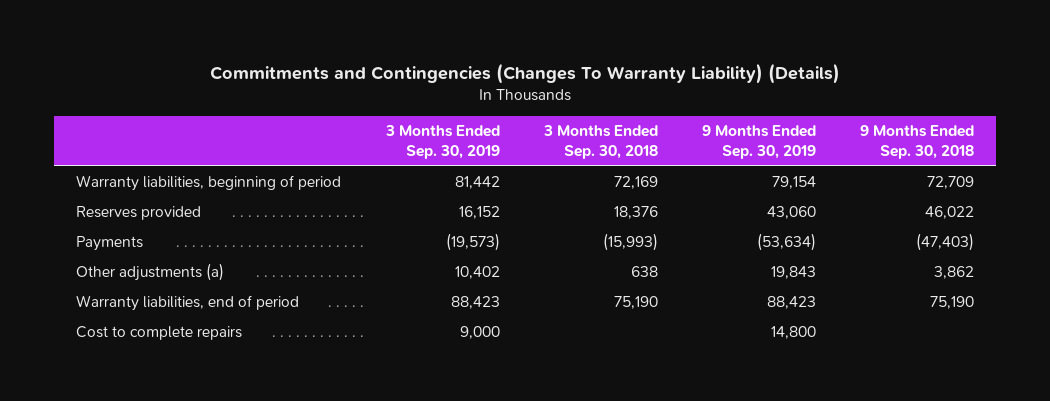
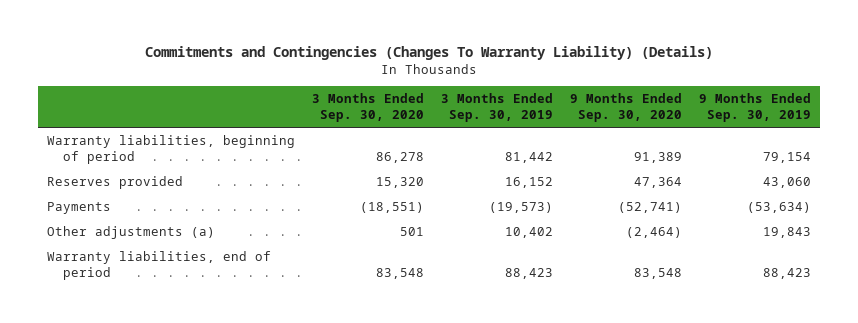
[542,125,658,159] 3 Months Ended Sep. 30, 2018 -> none
[859,125,974,159] 9 Months Ended Sep. 30, 2018 -> none
none -> [311,93,424,122] 3 Months Ended Sep. 30, 2020
none -> [570,93,683,122] 9 Months Ended Sep. 30, 2020
[76,326,243,341] Cost to complete repairs -> none

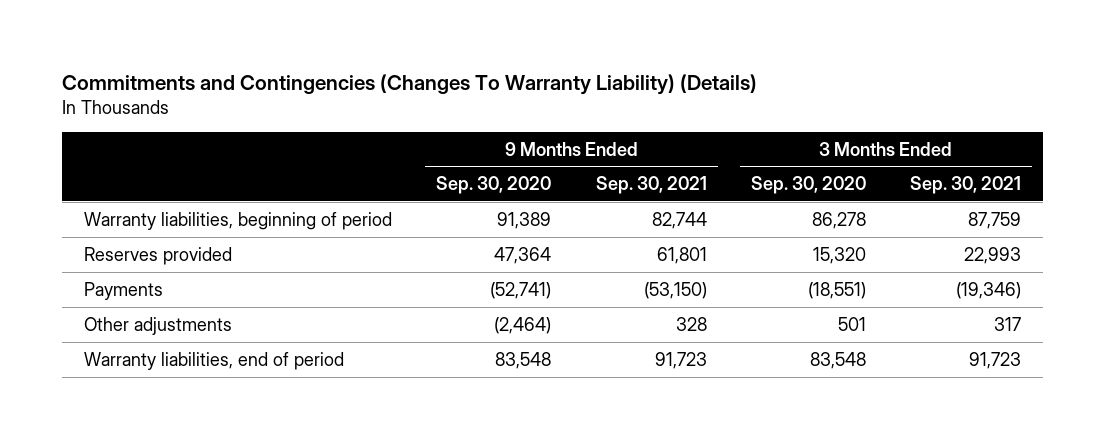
[441,93,554,122] 3 Months Ended Sep. 30, 2019 -> none
[699,93,812,122] 9 Months Ended Sep. 30, 2019 -> none
none -> [595,176,707,195] Sep. 30, 2021
none -> [910,176,1022,195] Sep. 30, 2021
[46,226,215,240] Other adjustments (a) -> [84,316,233,335] Other adjustments

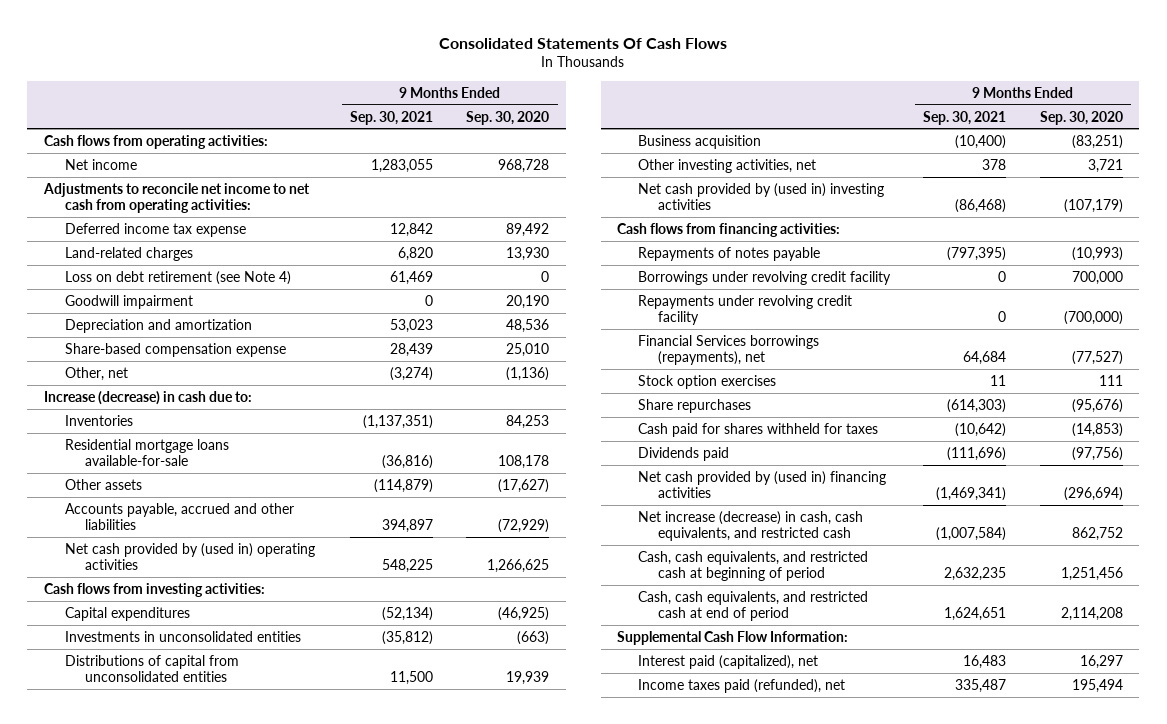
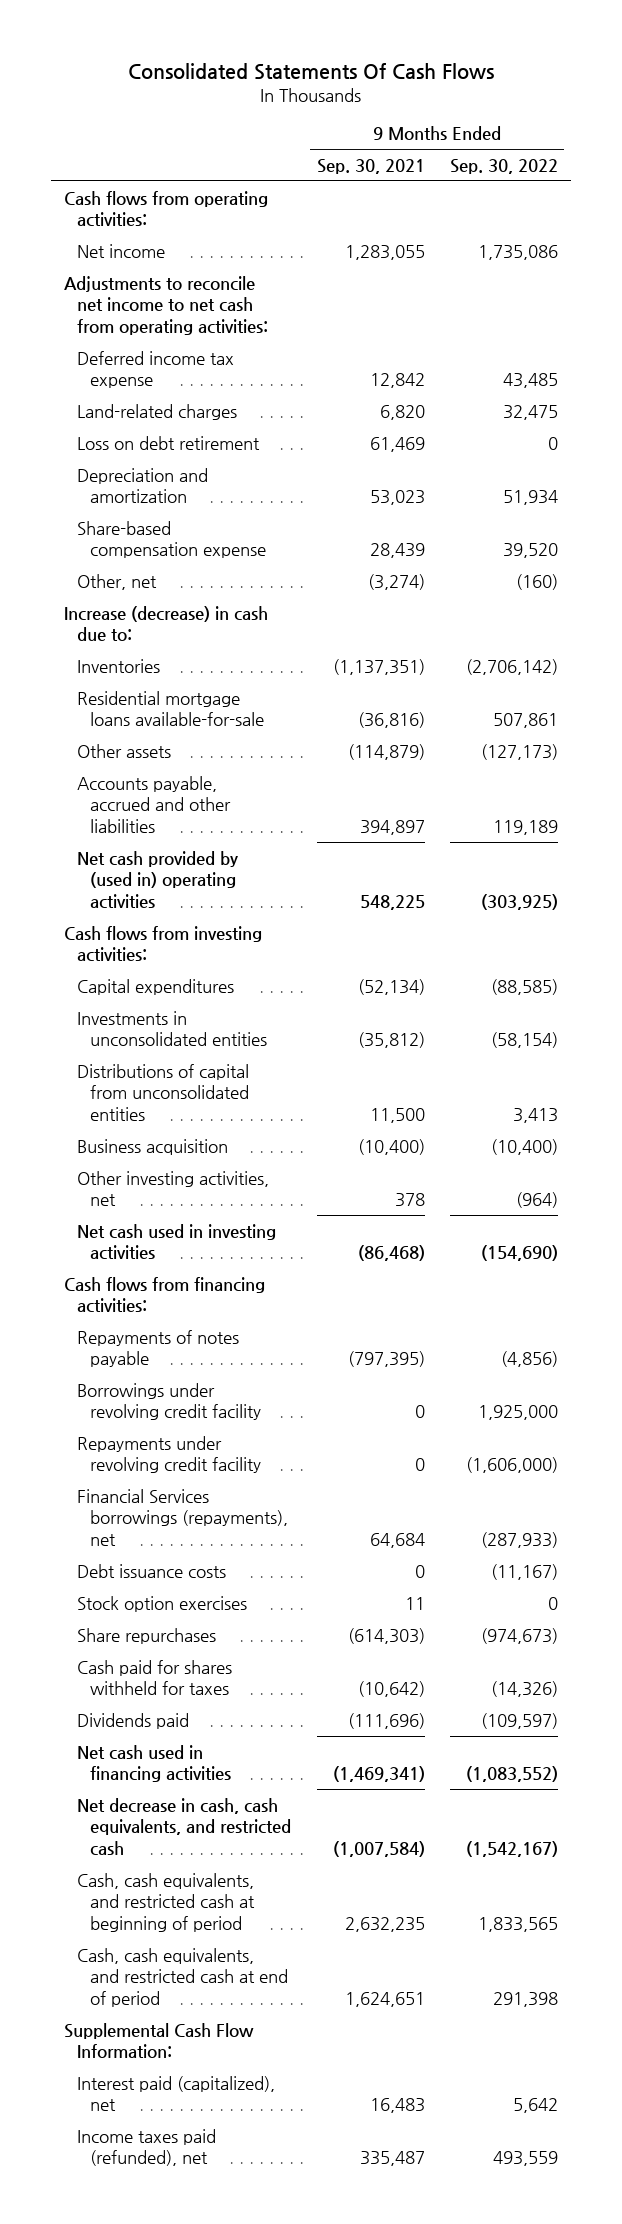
[466,110,550,125] Sep. 30, 2020 -> none
none -> [449,159,558,175] Sep. 30, 2022
[64,294,193,309] Goodwill impairment -> none
[64,270,291,285] Loss on debt retirement (see Note 4) -> [77,435,261,450] Loss on debt retirement
[637,182,884,211] Net cash provided by (used in) investing activities -> [77,1223,277,1261] Net cash used in investing activities
none -> [77,1563,227,1578] Debt issuance costs
[637,470,886,499] Net cash provided by (used in) financing activities -> [77,1744,232,1783] Net cash used in financing activities
[637,510,863,542] Net increase (decrease) in cash, cash equivalents, and restricted cash -> [77,1797,292,1856] Net decrease in cash, cash equivalents, and restricted cash

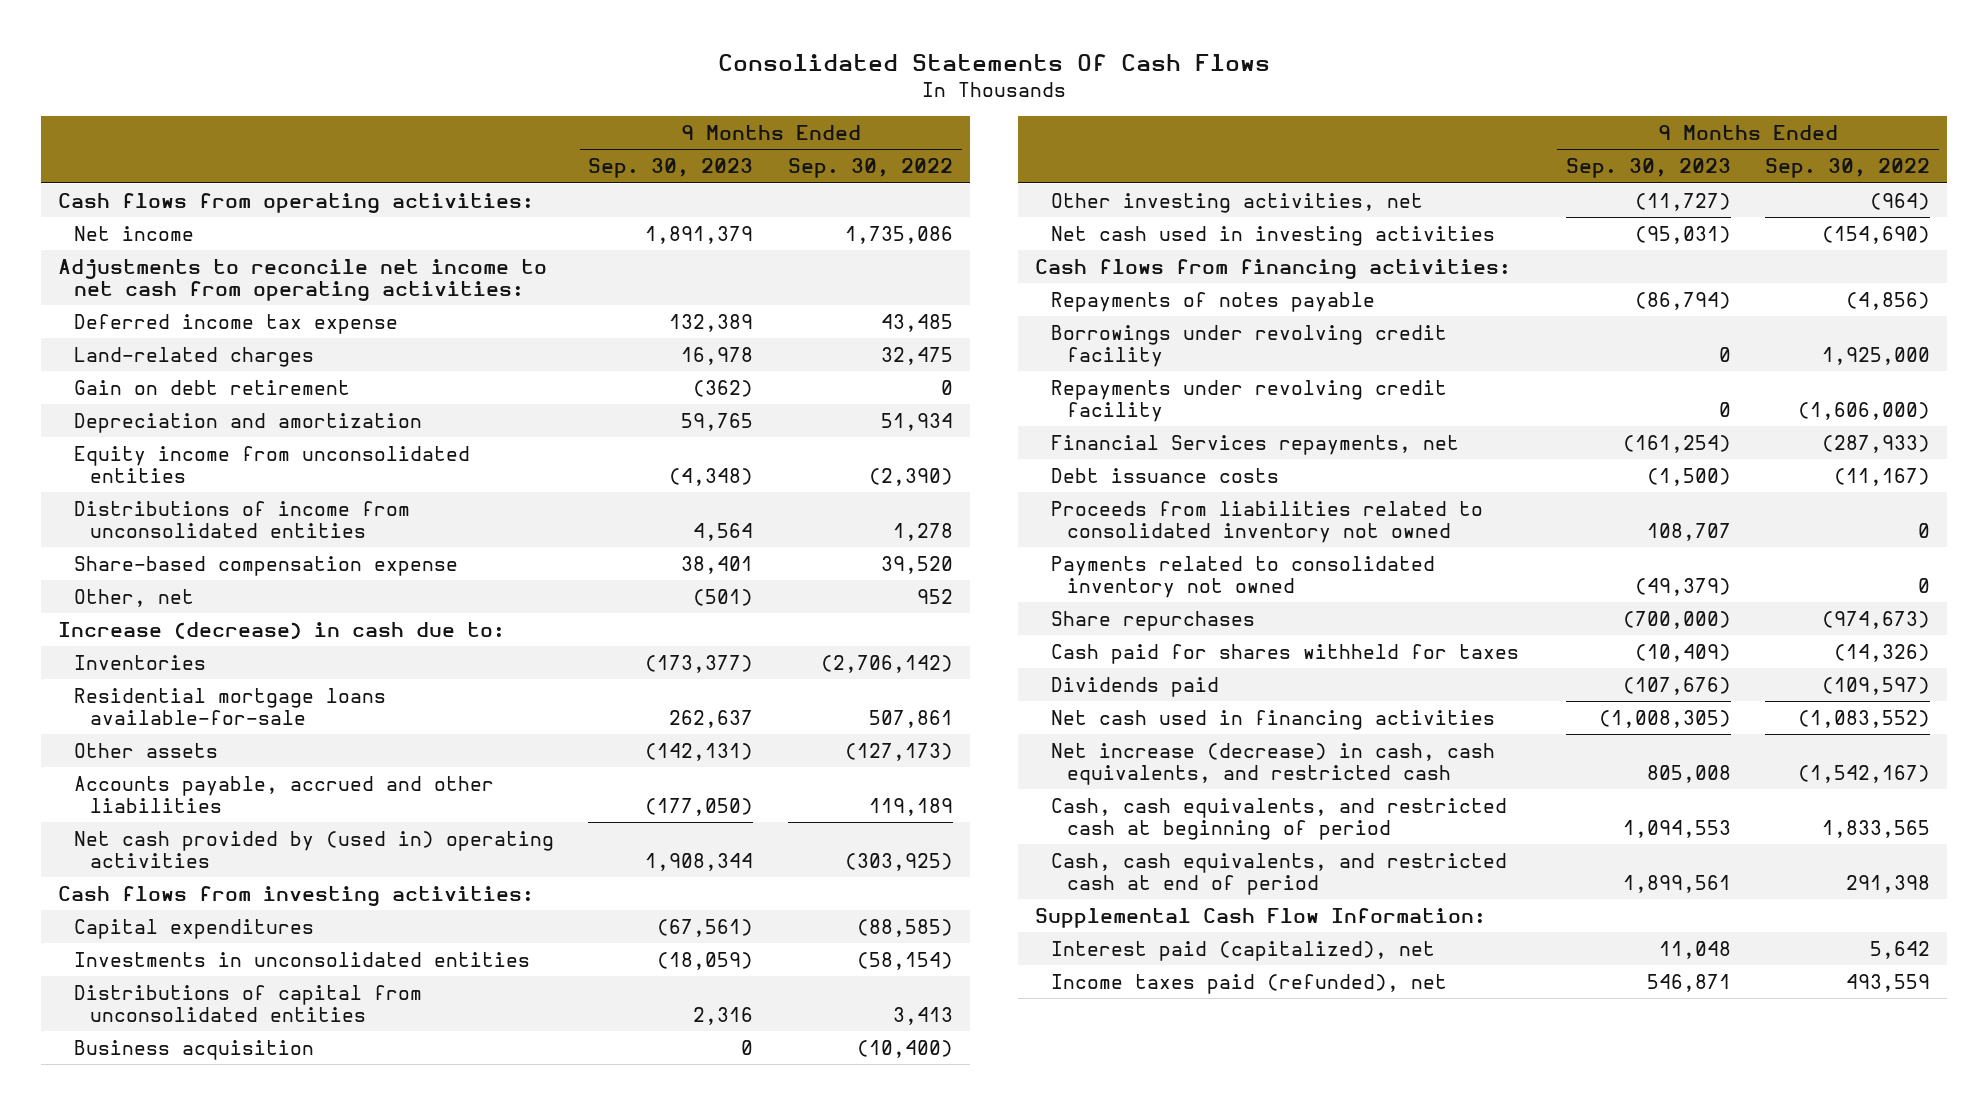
[316,159,425,175] Sep. 30, 2021 -> none
none -> [588,158,754,179] Sep. 30, 2023
[77,435,261,450] Loss on debt retirement -> [74,379,351,395] Gain on debt retirement
none -> [74,445,471,484] Equity income from unconsolidated entities
none -> [74,500,411,539] Distributions of income from unconsolidated entities
[515,573,558,590] (160) -> [916,588,953,604] 952
[77,1488,289,1546] Financial Services borrowings (repayments), net -> [1051,434,1460,455] Financial Services repayments, net
[77,1595,248,1612] Stock option exercises -> none
none -> [1051,500,1484,544] Proceeds from liabilities related to consolidated inventory not owned
none -> [1051,555,1436,599] Payments related to consolidated inventory not owned
[77,1797,292,1856] Net decrease in cash, cash equivalents, and restricted cash -> [1051,742,1496,786] Net increase (decrease) in cash, cash equivalents, and restricted cash

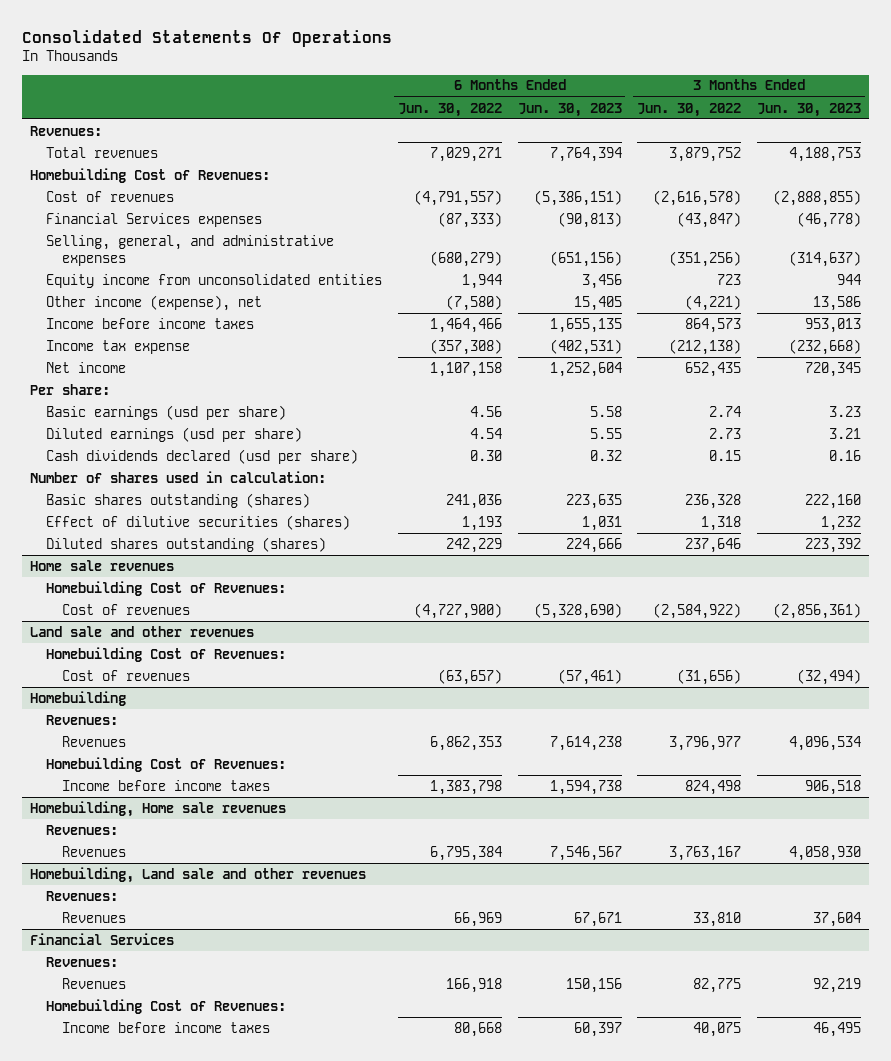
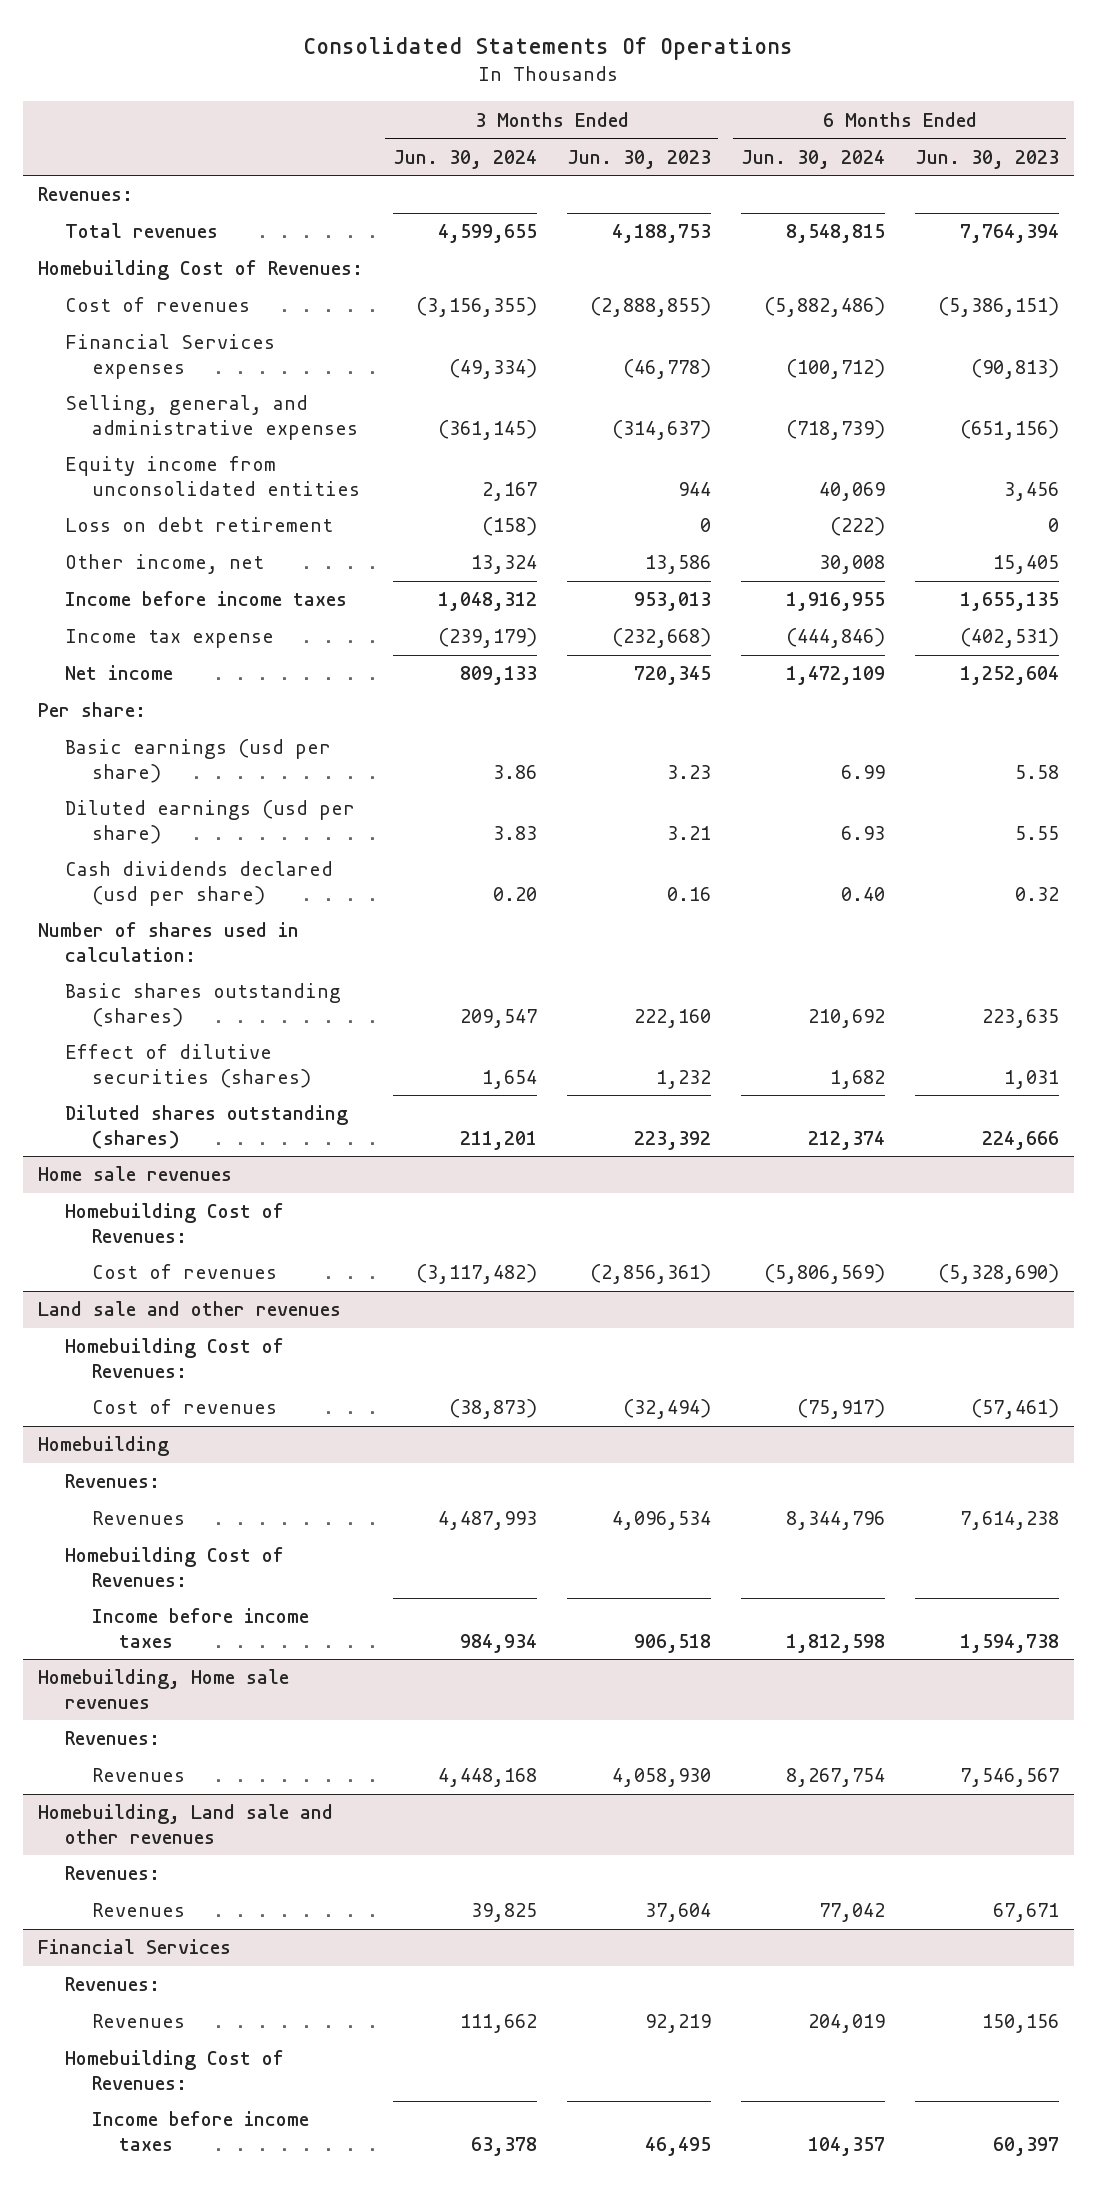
[397,102,502,117] Jun. 30, 2022 -> none
[637,102,742,117] Jun. 30, 2022 -> none
none -> [392,149,537,169] Jun. 30, 2024
none -> [740,149,885,169] Jun. 30, 2024
none -> [64,517,333,533] Loss on debt retirement
[45,294,262,311] Other income (expense), net -> [64,554,264,575] Other income, net

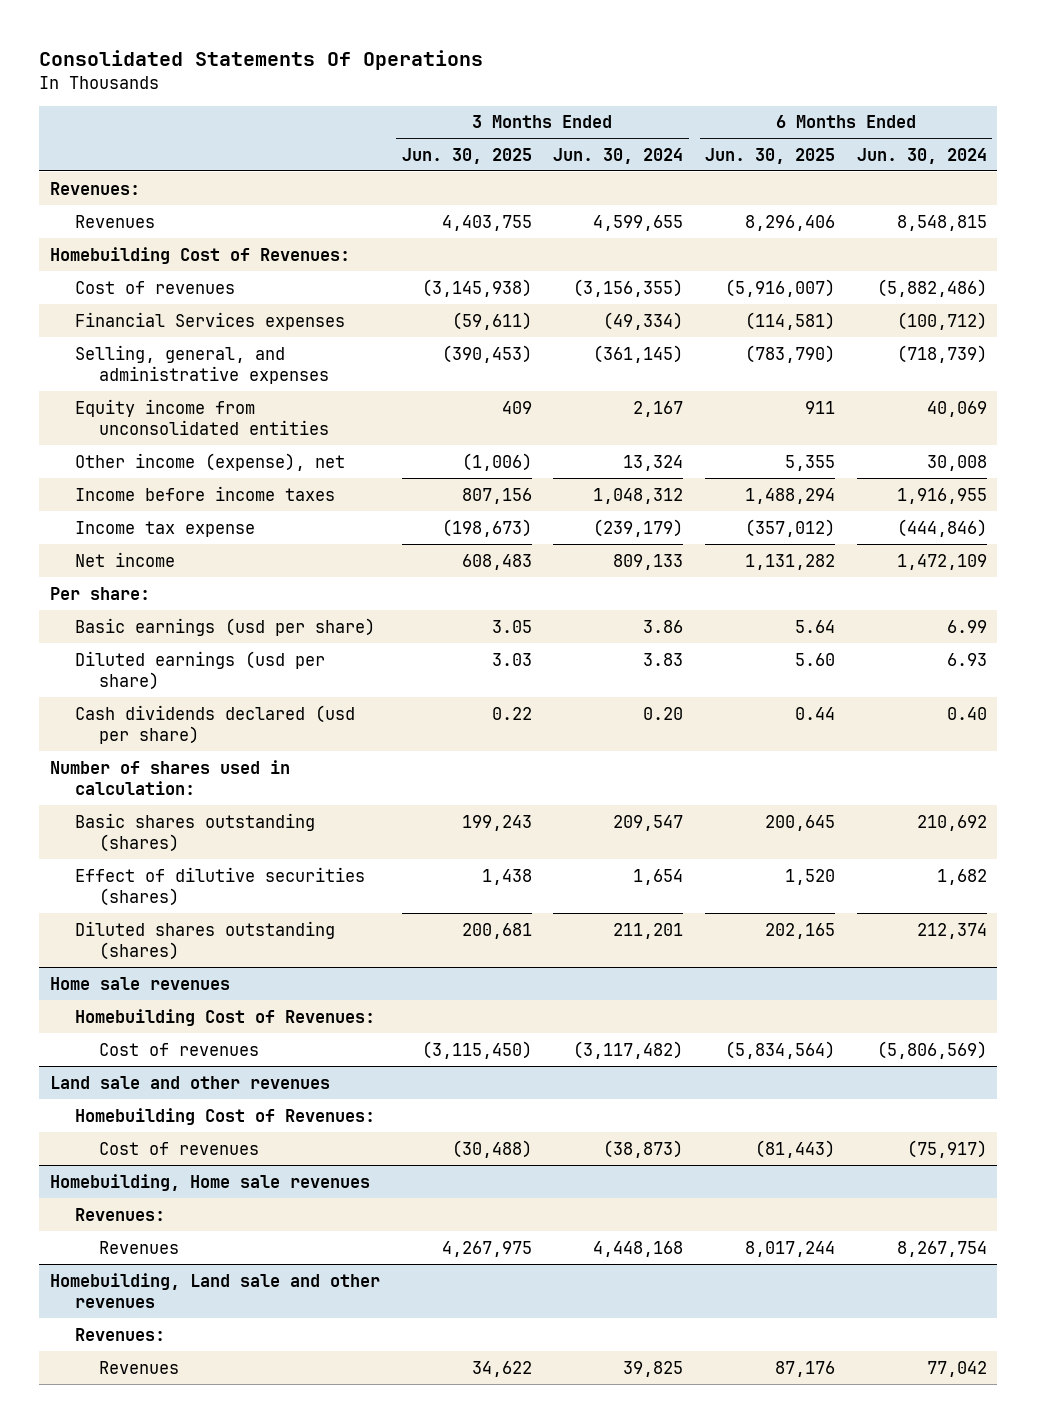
[566,149,711,169] Jun. 30, 2023 -> none
[914,149,1059,169] Jun. 30, 2023 -> none
none -> [401,147,532,164] Jun. 30, 2025
none -> [704,147,835,164] Jun. 30, 2025
[64,223,218,239] Total revenues -> [74,214,155,228] Revenues
[64,517,333,533] Loss on debt retirement -> none
[64,554,264,575] Other income, net -> [74,452,345,471] Other income (expense), net
[37,1436,169,1457] Homebuilding -> none
[64,1474,160,1489] Revenues: -> none
[91,1511,185,1526] Revenues -> none
[64,1547,284,1587] Homebuilding Cost of Revenues: -> none
[91,1608,309,1648] Income before income taxes -> none
[37,1939,231,1955] Financial Services -> none
[64,1977,160,1992] Revenues: -> none
[91,2014,185,2029] Revenues -> none
[64,2050,284,2090] Homebuilding Cost of Revenues: -> none
[91,2111,309,2151] Income before income taxes -> none

